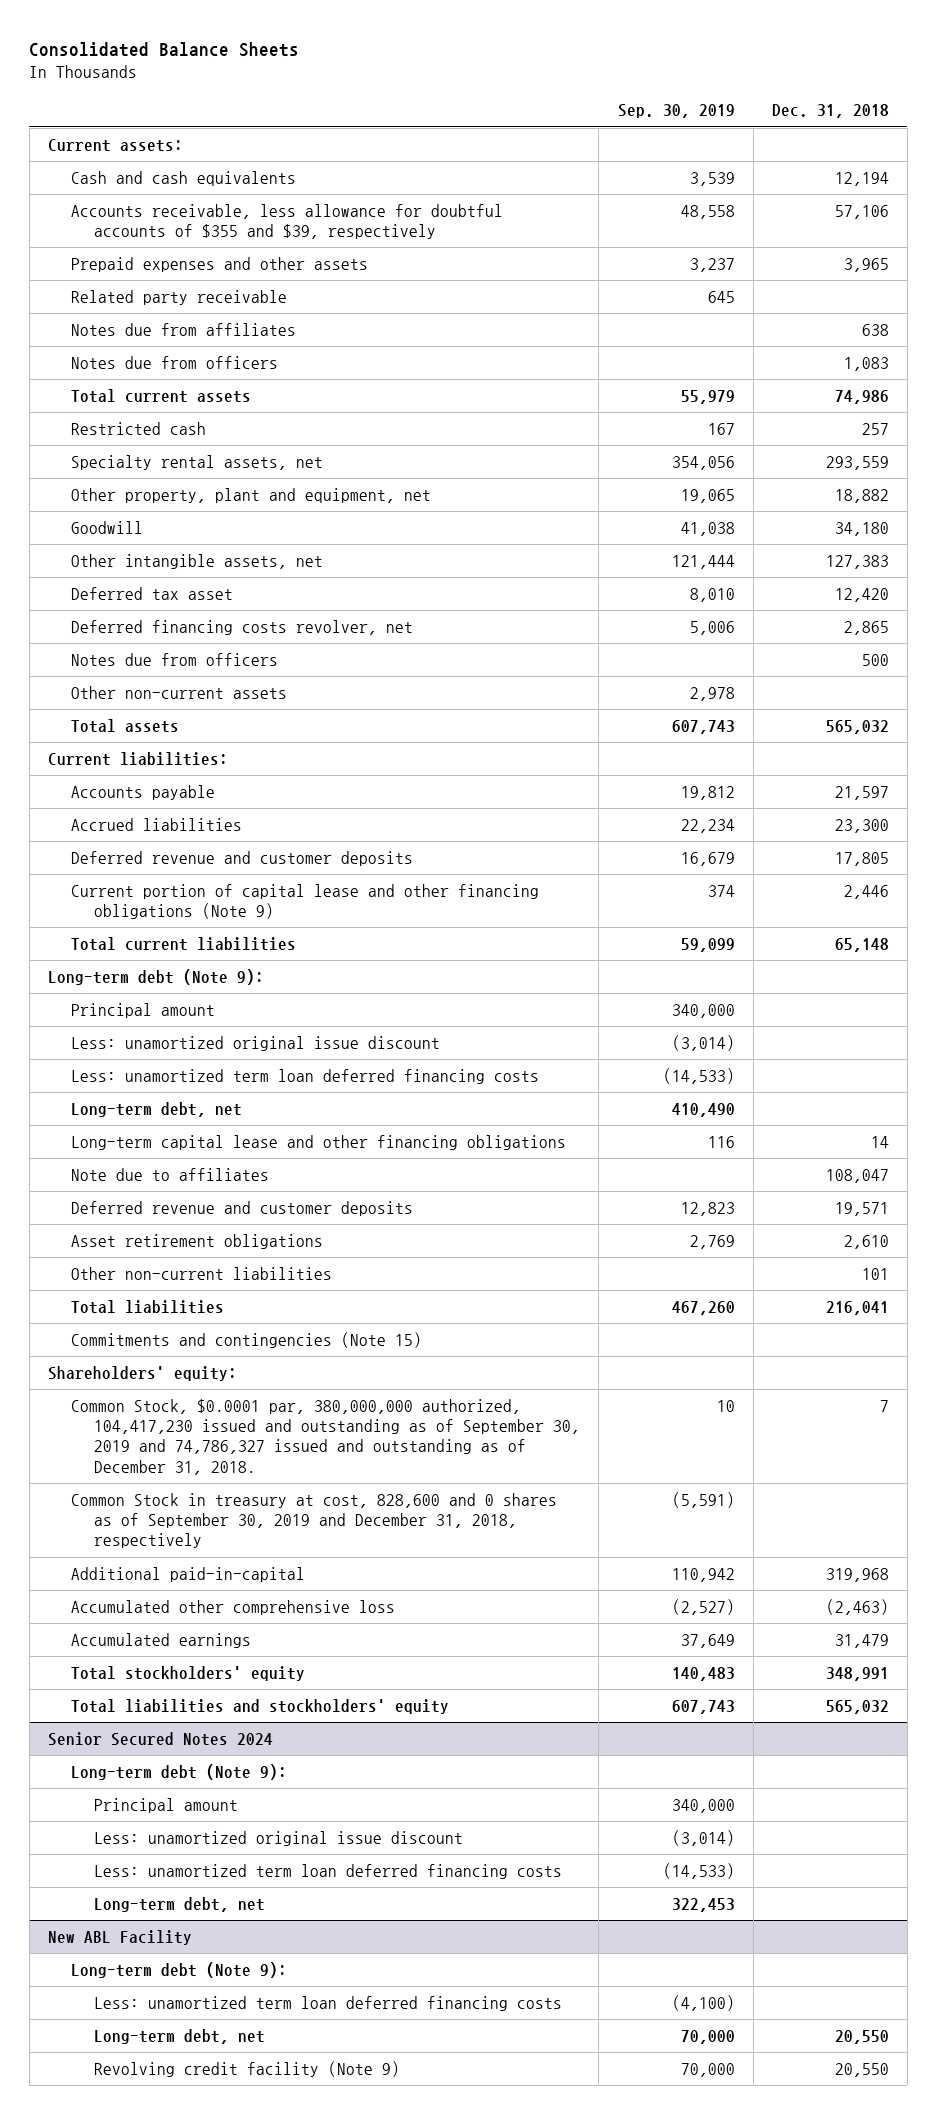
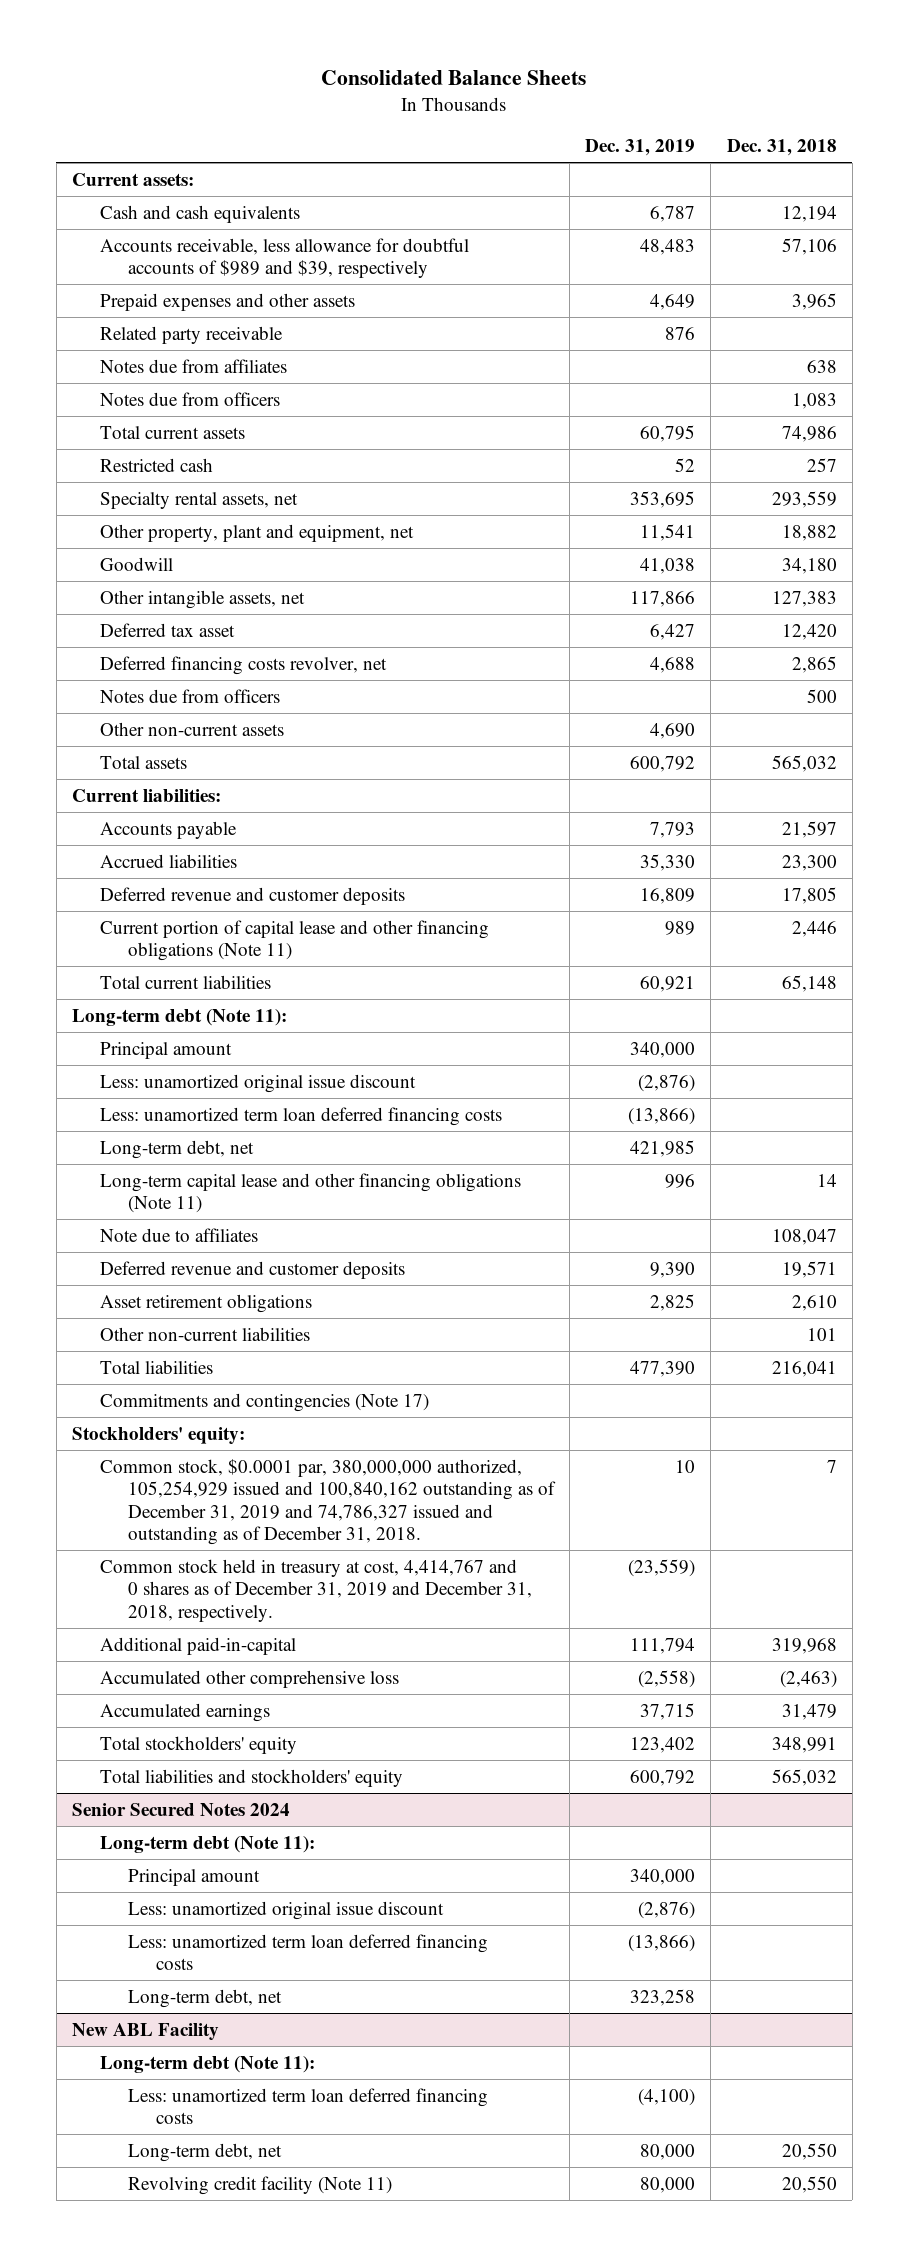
[617,104,735,119] Sep. 30, 2019 -> none
none -> [585,139,696,157] Dec. 31, 2019
[71,203,504,240] Accounts receivable, less allowance for doubtful accounts of $355 and $39, respectively -> [99,237,469,279] Accounts receivable, less allowance for doubtful accounts of $989 and $39, respectively
[71,883,540,920] Current portion of capital lease and other financing obligations (Note 9) -> [99,919,489,962] Current portion of capital lease and other financing obligations (Note 11)
[47,968,264,985] Long-term debt (Note 9): -> [71,1008,287,1026] Long-term debt (Note 11):
[71,1134,567,1150] Long-term capital lease and other financing obligations -> [99,1172,521,1214] Long-term capital lease and other financing obligations (Note 11)
[71,1331,423,1348] Commitments and contingencies (Note 15) -> [99,1392,429,1412] Commitments and contingencies (Note 17)
[47,1365,237,1381] Shareholders' equity: -> [71,1426,245,1444] Stockholders' equity:
[71,1398,581,1475] Common Stock, $0.0001 par, 380,000,000 authorized, 104,417,230 issued and outstanding as of September 30, 2019 and 74,786,327 issued and outstanding as of December 31, 2018. -> [99,1458,556,1545] Common stock, $0.0001 par, 380,000,000 authorized, 105,254,929 issued and 100,840,162 outstanding as of December 31, 2019 and 74,786,327 issued and outstanding as of December 31, 2018.
[71,1492,558,1549] Common Stock in treasury at cost, 828,600 and 0 shares as of September 30, 2019 and December 31, 2018, respectively -> [99,1558,532,1622] Common stock held in treasury at cost, 4,414,767 and 0 shares as of December 31, 2019 and December 31, 2018, respectively.
[71,1763,288,1780] Long-term debt (Note 9): -> [99,1835,315,1853] Long-term debt (Note 11):
[71,1961,288,1978] Long-term debt (Note 9): -> [99,2055,315,2073] Long-term debt (Note 11):
[94,2060,401,2077] Revolving credit facility (Note 9) -> [127,2175,392,2195] Revolving credit facility (Note 11)

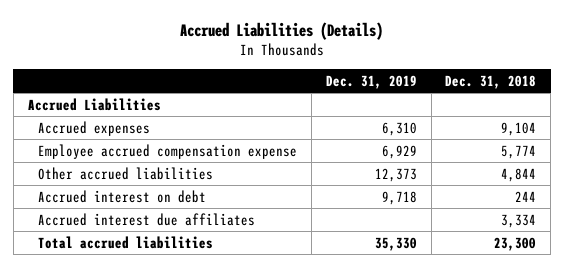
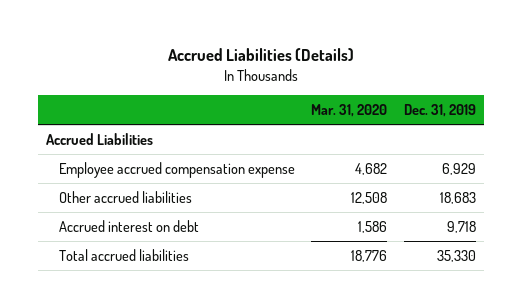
[445,74,537,89] Dec. 31, 2018 -> none
none -> [311,103,388,117] Mar. 31, 2020
[38,120,151,136] Accrued expenses -> none
[374,167,417,182] 12,373 -> [439,191,476,204] 18,683
[38,212,256,226] Accrued interest due affiliates -> none

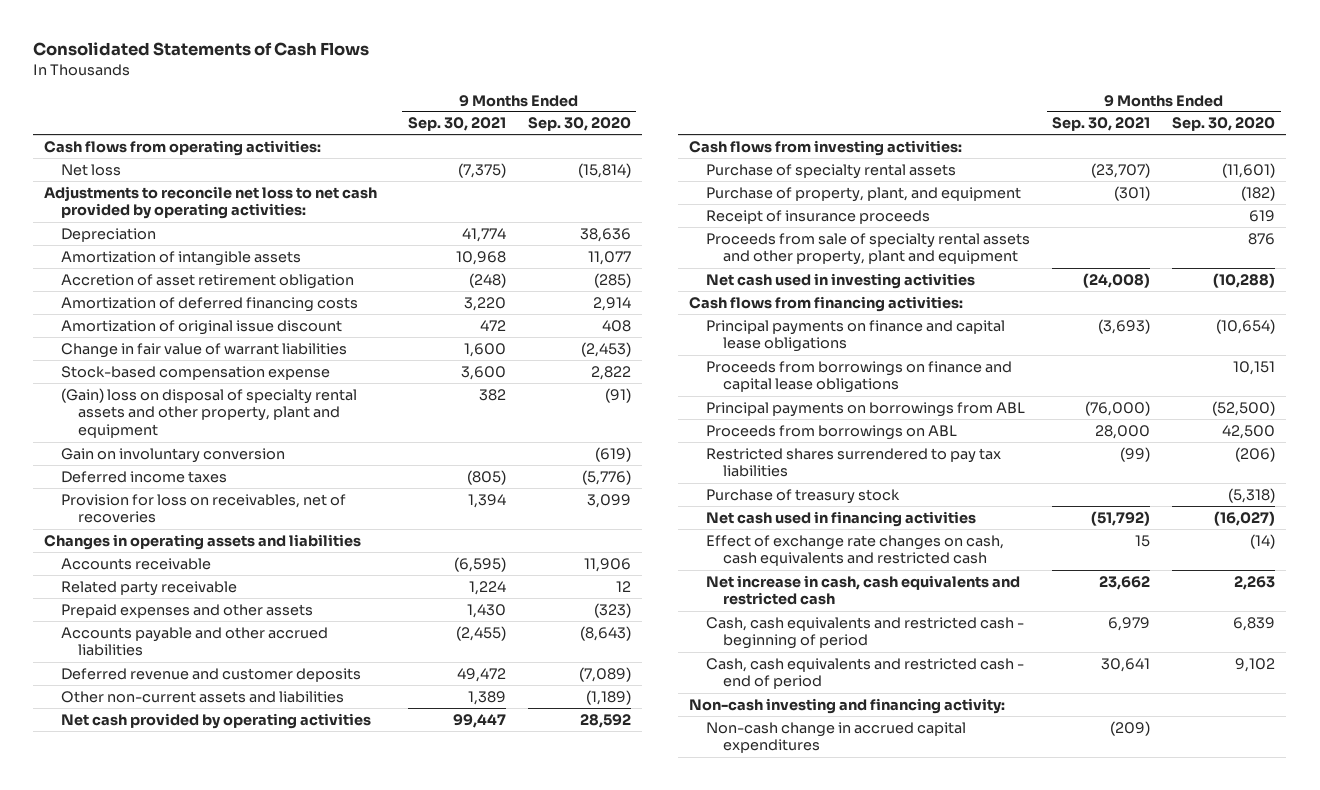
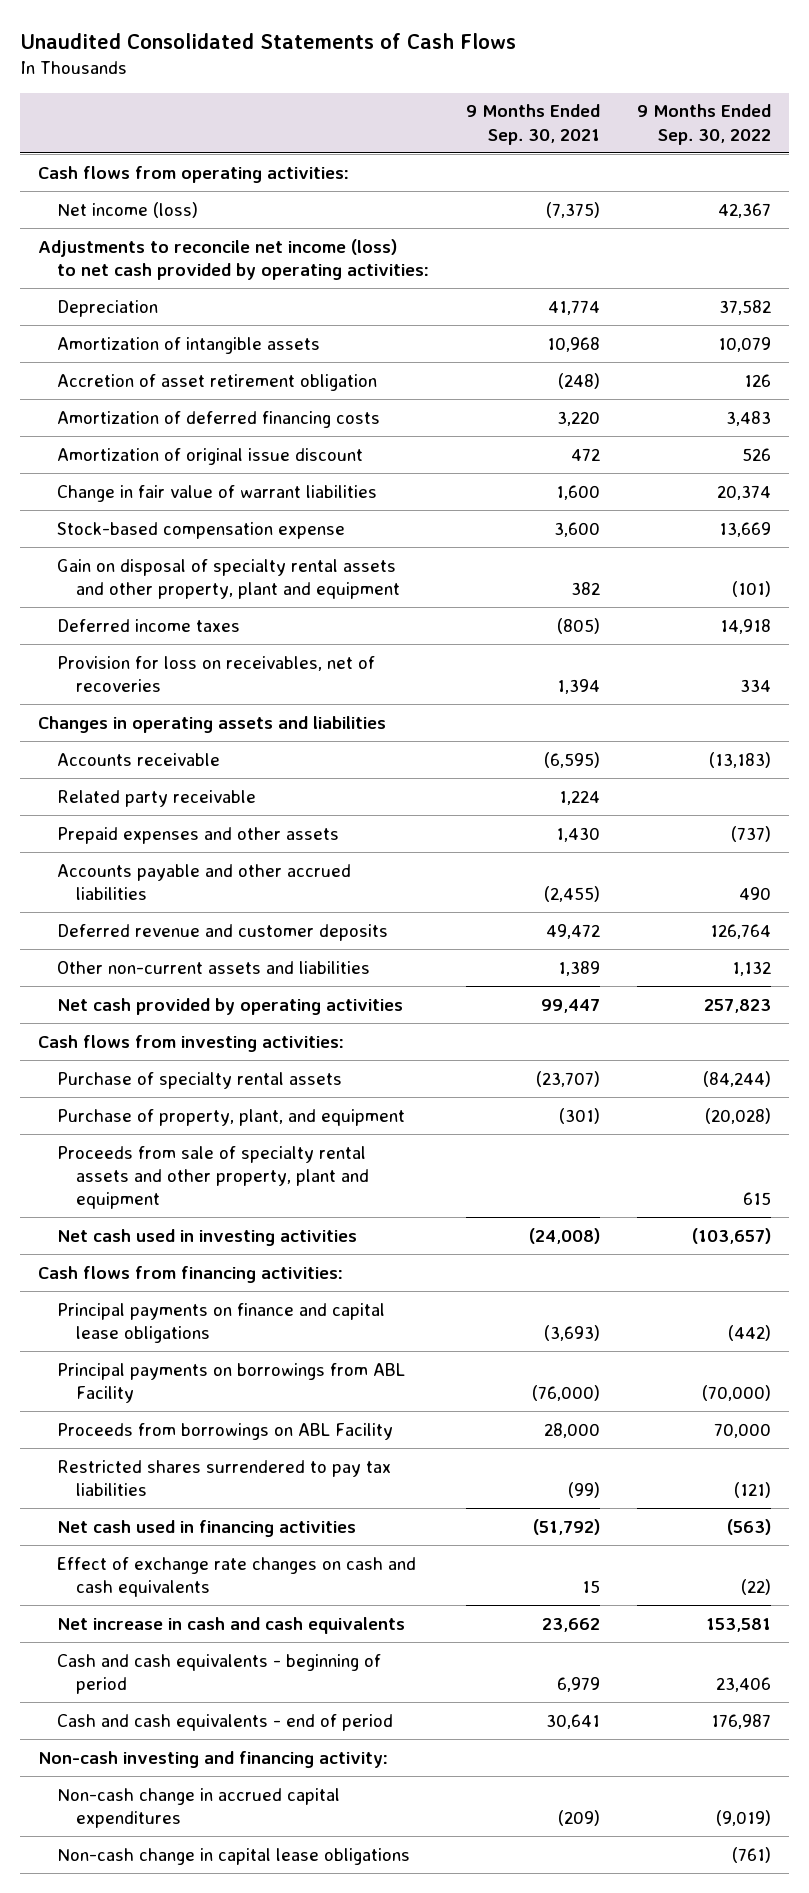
[33,42,370,57] Consolidated Statements of Cash Flows -> [19,32,516,49] Unaudited Consolidated Statements of Cash Flows
[527,117,631,132] Sep. 30, 2020 -> none
none -> [636,104,771,145] 9 Months Ended Sep. 30, 2022
[61,163,122,176] Net loss -> [57,201,199,218] Net income (loss)
[44,185,378,220] Adjustments to reconcile net loss to net cash provided by operating activities: -> [38,238,430,281] Adjustments to reconcile net income (loss) to net cash provided by operating activities:
[61,447,286,463] Gain on involuntary conversion -> none
[61,387,358,439] (Gain) loss on disposal of specialty rental assets and other property, plant and equipment -> [57,558,401,600] Gain on disposal of specialty rental assets and other property, plant and equipment
[705,209,930,224] Receipt of insurance proceeds -> none
[705,360,1012,394] Proceeds from borrowings on finance and capital lease obligations -> none
[705,401,1025,417] Principal payments on borrowings from ABL -> [57,1362,406,1404] Principal payments on borrowings from ABL Facility
[705,424,957,440] Proceeds from borrowings on ABL -> [57,1422,394,1440] Proceeds from borrowings on ABL Facility
[705,488,900,504] Purchase of treasury stock -> none
[705,534,1004,567] Effect of exchange rate changes on cash, cash equivalents and restricted cash -> [57,1556,417,1598] Effect of exchange rate changes on cash and cash equivalents
[705,574,1020,606] Net increase in cash, cash equivalents and restricted cash -> [57,1616,406,1634] Net increase in cash and cash equivalents
[705,616,1024,650] Cash, cash equivalents and restricted cash - beginning of period -> [57,1653,382,1695] Cash and cash equivalents - beginning of period
[705,657,1024,690] Cash, cash equivalents and restricted cash - end of period -> [57,1713,394,1731] Cash and cash equivalents - end of period
none -> [57,1847,411,1865] Non-cash change in capital lease obligations

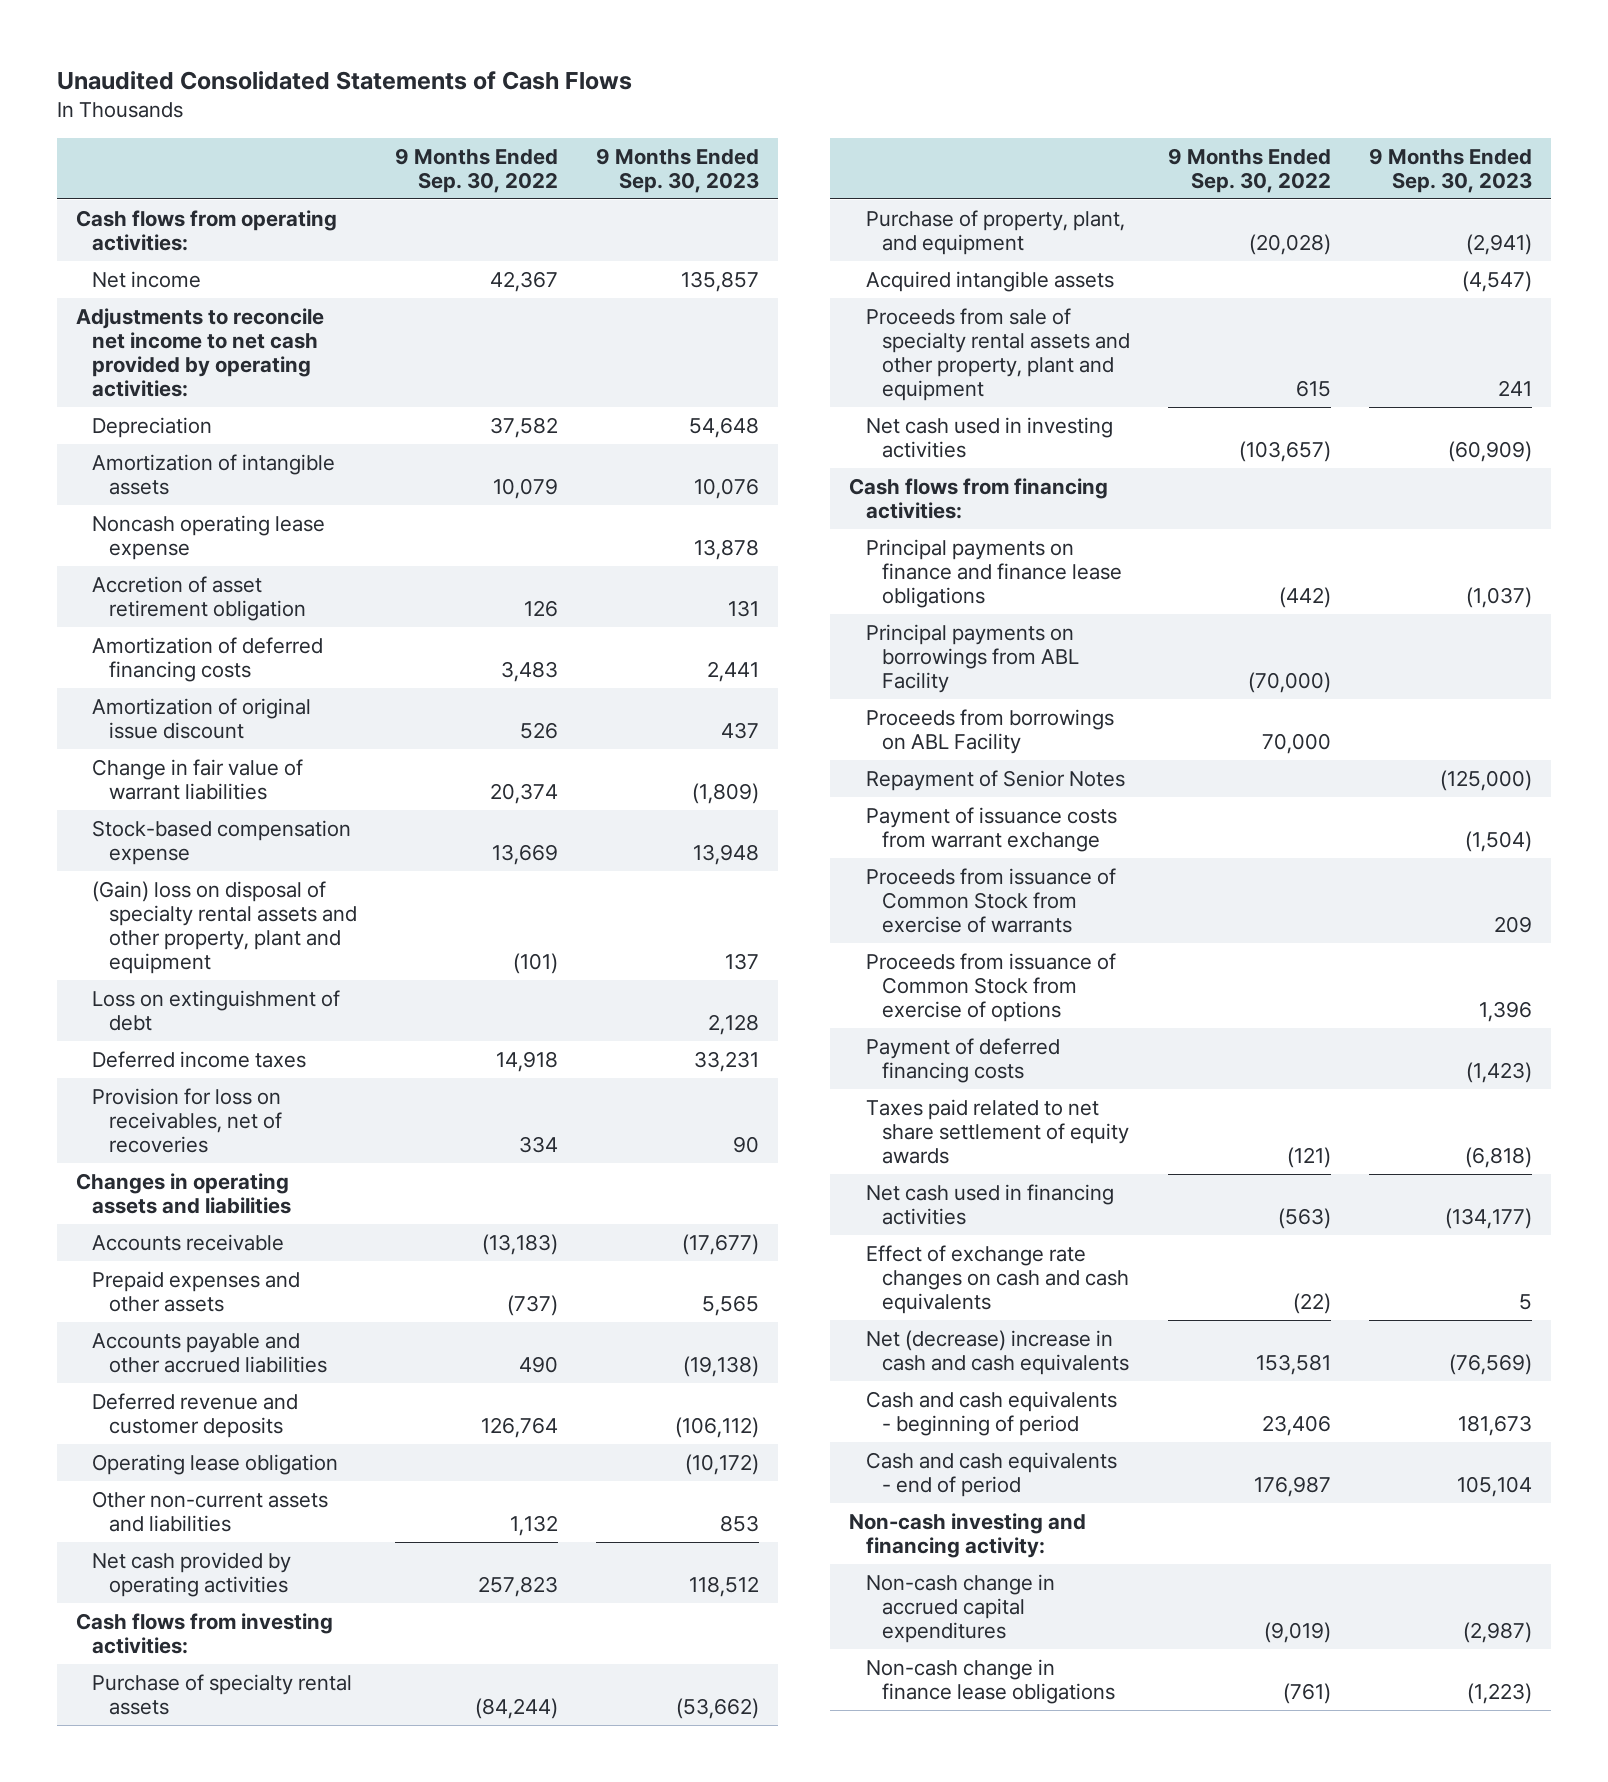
[466,104,601,145] 9 Months Ended Sep. 30, 2021 -> none
none -> [596,147,760,193] 9 Months Ended Sep. 30, 2023
[57,201,199,218] Net income (loss) -> [92,270,202,288] Net income
[38,238,430,281] Adjustments to reconcile net income (loss) to net cash provided by operating activities: -> [75,307,324,397] Adjustments to reconcile net income to net cash provided by operating activities:
none -> [92,514,326,560] Noncash operating lease expense
[57,558,401,600] Gain on disposal of specialty rental assets and other property, plant and equipment -> [92,880,358,974] (Gain) loss on disposal of specialty rental assets and other property, plant and equipment
none -> [92,989,341,1031] Loss on extinguishment of debt
[57,789,257,807] Related party receivable -> none
none -> [92,1453,339,1475] Operating lease obligation
none -> [865,270,1114,292] Acquired intangible assets
[57,1302,386,1344] Principal payments on finance and capital lease obligations -> [865,538,1123,608] Principal payments on finance and finance lease obligations
none -> [865,769,1125,791] Repayment of Senior Notes
none -> [865,806,1117,852] Payment of issuance costs from warrant exchange
none -> [865,867,1116,933] Proceeds from issuance of Common Stock from exercise of warrants
none -> [865,952,1116,1022] Proceeds from issuance of Common Stock from exercise of options
none -> [865,1037,1060,1083] Payment of deferred financing costs
[57,1459,392,1497] Restricted shares surrendered to pay tax liabilities -> [865,1098,1130,1164] Taxes paid related to net share settlement of equity awards
[57,1616,406,1634] Net increase in cash and cash equivalents -> [865,1329,1130,1375] Net (decrease) increase in cash and cash equivalents
[57,1847,411,1865] Non-cash change in capital lease obligations -> [865,1658,1116,1704] Non-cash change in finance lease obligations

